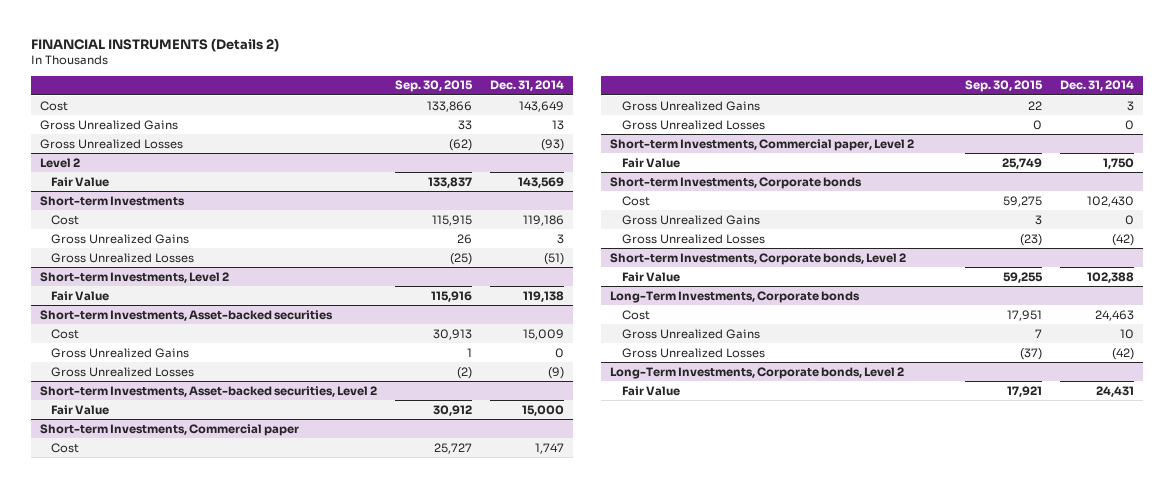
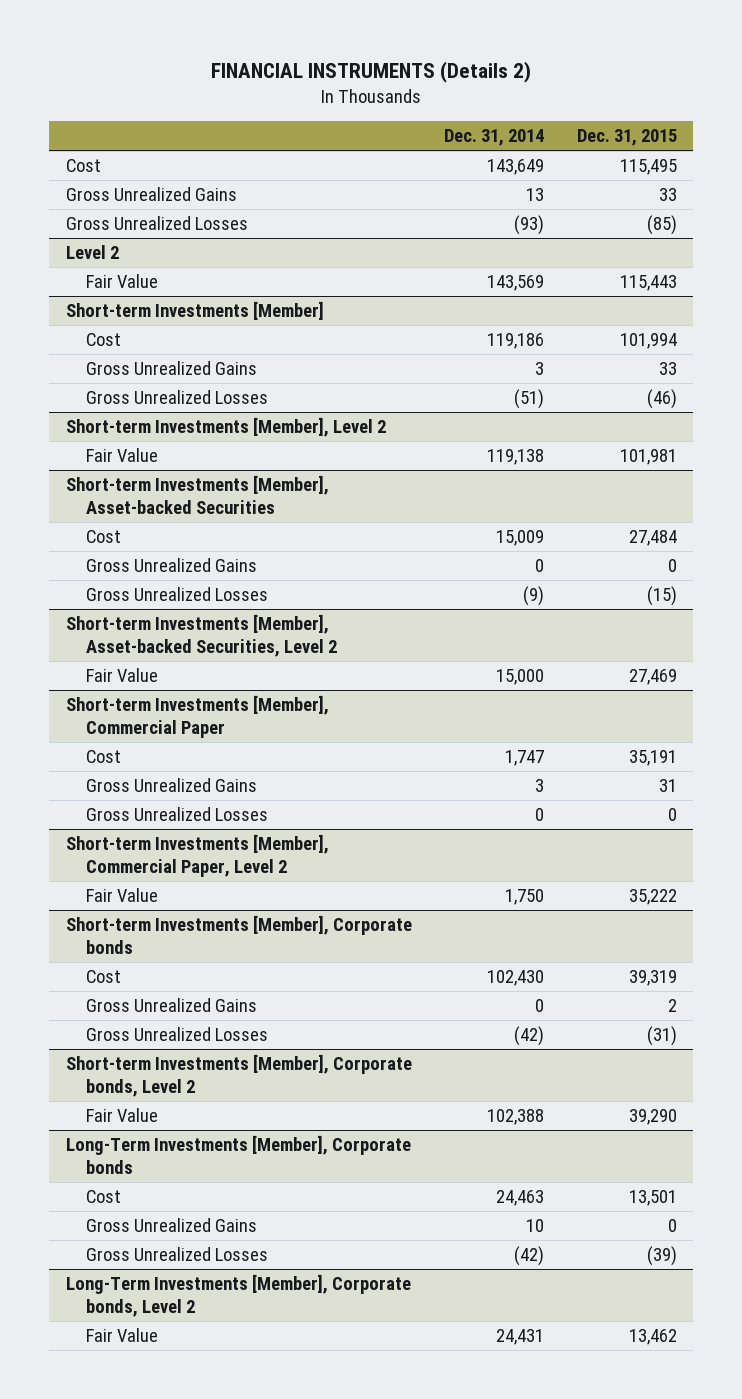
[394,80,473,93] Sep. 30, 2015 -> none
none -> [576,129,677,147] Dec. 31, 2015
[39,195,185,206] Short-term Investments -> [65,301,324,321] Short-term Investments [Member]
[39,271,229,283] Short-term Investments, Level 2 -> [65,417,386,438] Short-term Investments [Member], Level 2
[39,309,333,321] Short-term Investments, Asset-backed securities -> [65,475,329,515] Short-term Investments [Member], Asset-backed Securities
[39,385,377,397] Short-term Investments, Asset-backed securities, Level 2 -> [65,614,337,658] Short-term Investments [Member], Asset-backed Securities, Level 2
[39,423,299,436] Short-term Investments, Commercial paper -> [65,695,329,739] Short-term Investments [Member], Commercial Paper
[610,138,915,151] Short-term Investments, Commercial paper, Level 2 -> [65,834,329,878] Short-term Investments [Member], Commercial Paper, Level 2
[610,176,863,189] Short-term Investments, Corporate bonds -> [65,915,412,955] Short-term Investments [Member], Corporate bonds
[610,252,907,265] Short-term Investments, Corporate bonds, Level 2 -> [65,1054,412,1098] Short-term Investments [Member], Corporate bonds, Level 2
[610,290,861,303] Long-Term Investments, Corporate bonds -> [65,1135,411,1175] Long-Term Investments [Member], Corporate bonds
[610,366,905,379] Long-Term Investments, Corporate bonds, Level 2 -> [65,1274,411,1318] Long-Term Investments [Member], Corporate bonds, Level 2

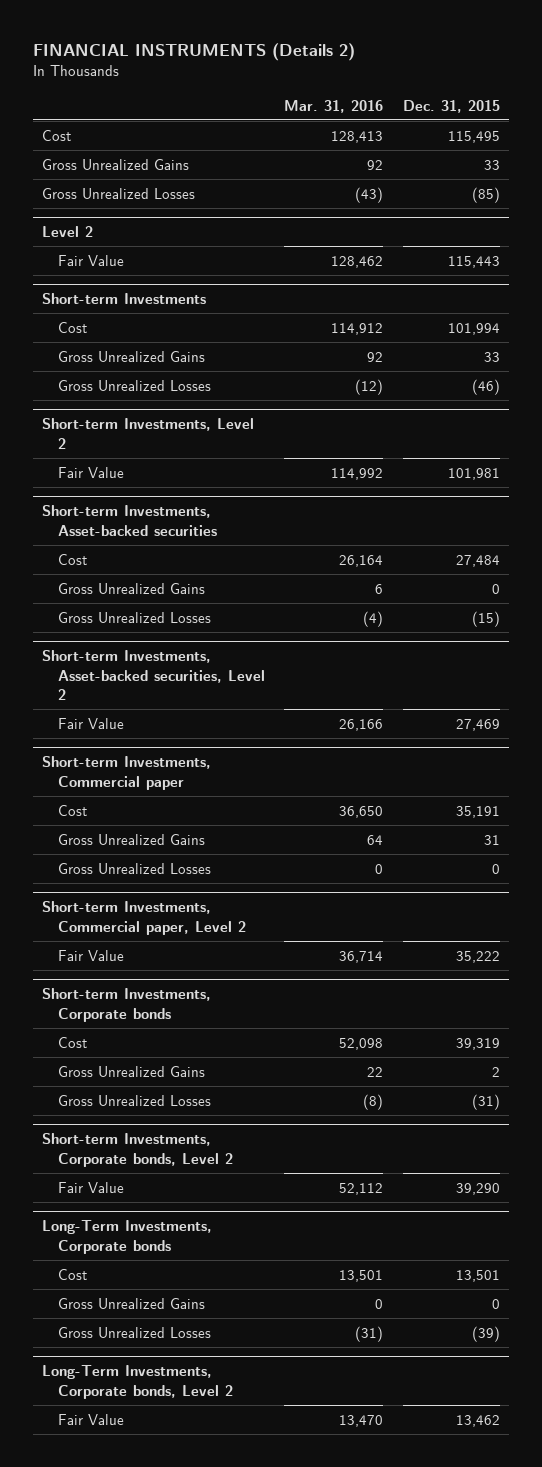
[444,129,545,147] Dec. 31, 2014 -> none
none -> [284,99,384,113] Mar. 31, 2016
[65,301,324,321] Short-term Investments [Member] -> [42,293,207,305] Short-term Investments
[65,417,386,438] Short-term Investments [Member], Level 2 -> [42,418,255,449] Short-term Investments, Level 2
[65,475,329,515] Short-term Investments [Member], Asset-backed Securities -> [42,505,217,536] Short-term Investments, Asset-backed securities
[65,614,337,658] Short-term Investments [Member], Asset-backed Securities, Level 2 -> [42,650,265,700] Short-term Investments, Asset-backed securities, Level 2
[65,695,329,739] Short-term Investments [Member], Commercial Paper -> [42,756,212,790] Short-term Investments, Commercial paper
[65,834,329,878] Short-term Investments [Member], Commercial Paper, Level 2 -> [42,901,246,935] Short-term Investments, Commercial paper, Level 2
[65,915,412,955] Short-term Investments [Member], Corporate bonds -> [42,988,212,1022] Short-term Investments, Corporate bonds
[65,1054,412,1098] Short-term Investments [Member], Corporate bonds, Level 2 -> [42,1133,233,1167] Short-term Investments, Corporate bonds, Level 2
[65,1135,411,1175] Long-Term Investments [Member], Corporate bonds -> [42,1220,213,1254] Long-Term Investments, Corporate bonds
[65,1274,411,1318] Long-Term Investments [Member], Corporate bonds, Level 2 -> [42,1365,233,1399] Long-Term Investments, Corporate bonds, Level 2

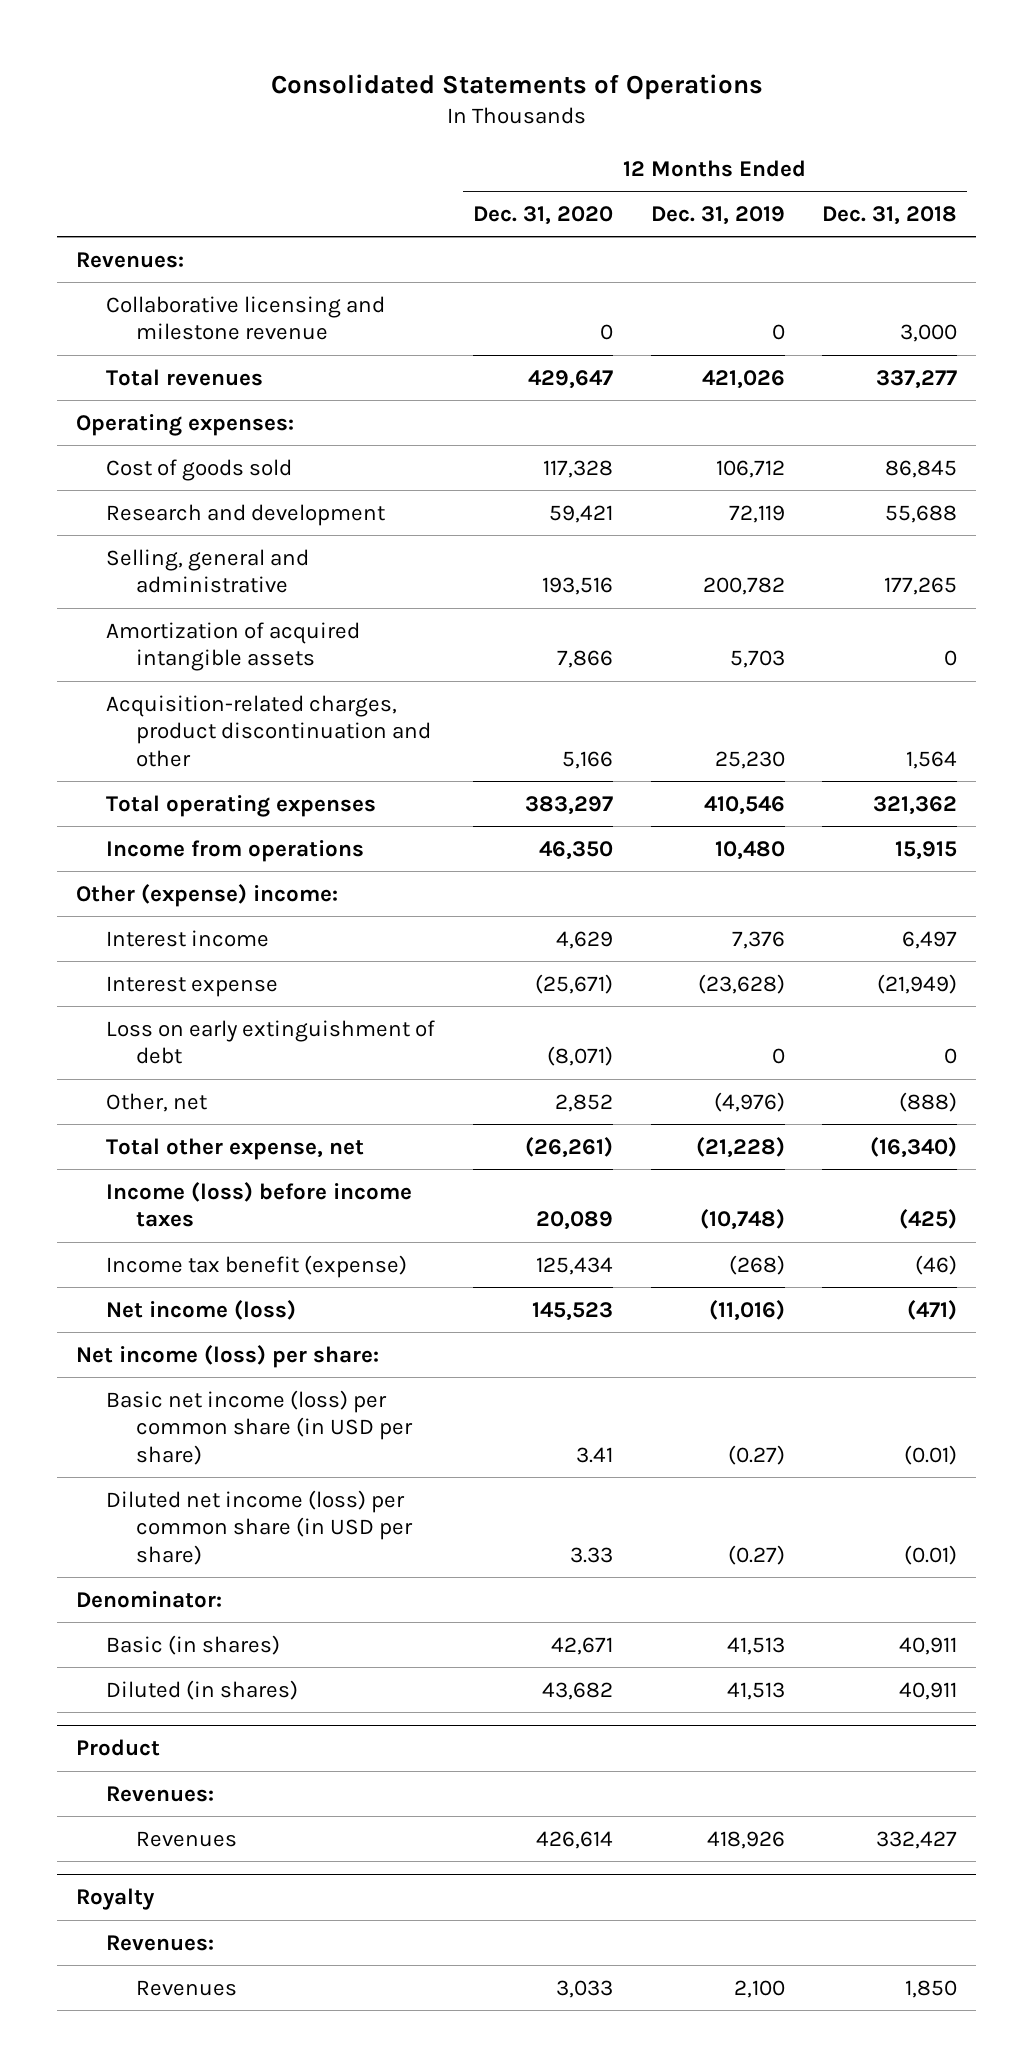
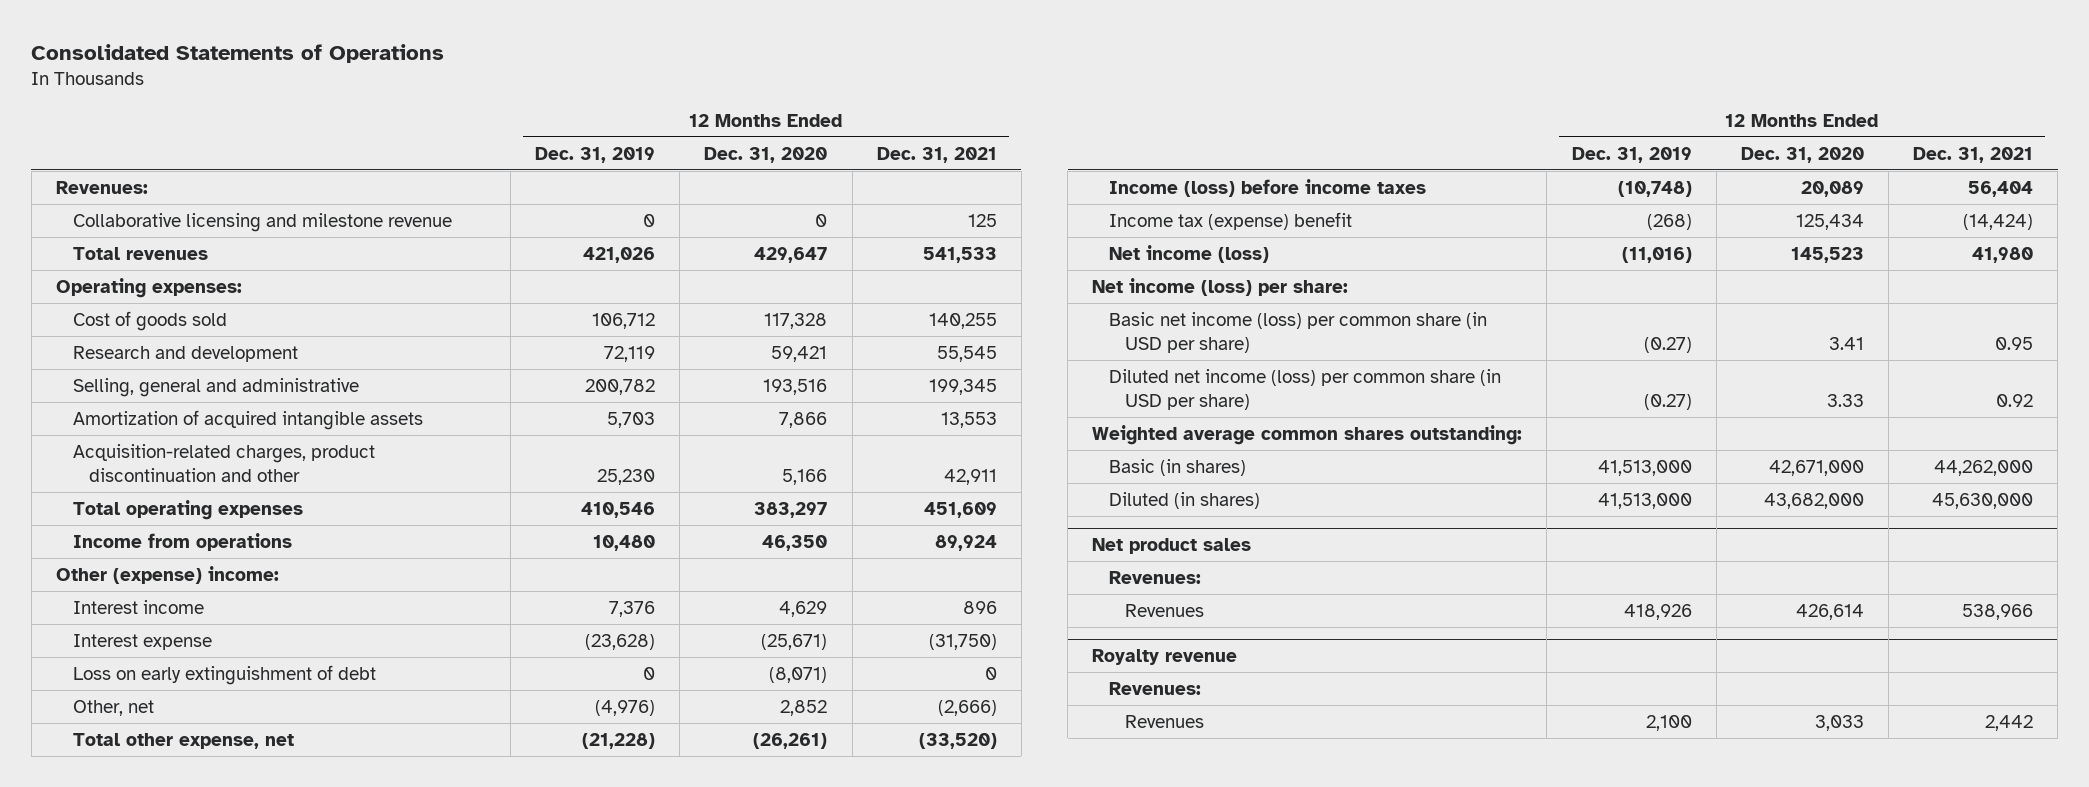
[822,205,958,225] Dec. 31, 2018 -> none
none -> [876,146,997,163] Dec. 31, 2021
[106,1254,408,1278] Income tax benefit (expense) -> [1108,211,1352,230] Income tax (expense) benefit
[76,1590,223,1608] Denominator: -> [1092,424,1523,445] Weighted average common shares outstanding:
[550,1636,613,1655] 42,671 -> [1768,459,1864,476] 42,671,000
[726,1636,785,1655] 41,513 -> [1597,459,1692,476] 41,513,000
[541,1681,613,1700] 43,682 -> [1763,492,1864,509] 43,682,000
[726,1681,785,1700] 41,513 -> [1597,492,1692,509] 41,513,000
[76,1739,161,1757] Product -> [1092,537,1252,554] Net product sales
[76,1888,156,1911] Royalty -> [1092,648,1238,665] Royalty revenue

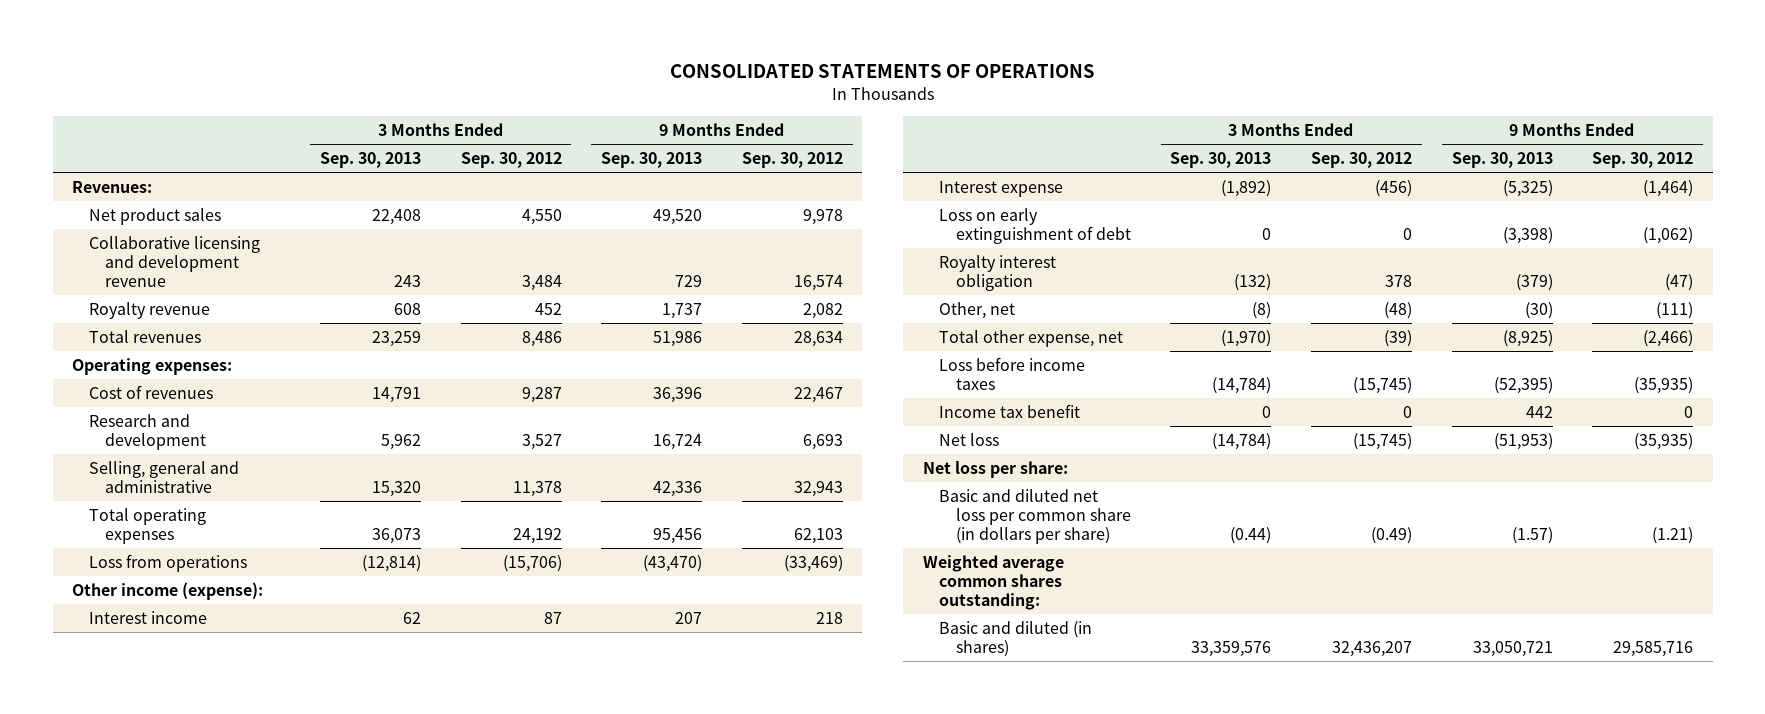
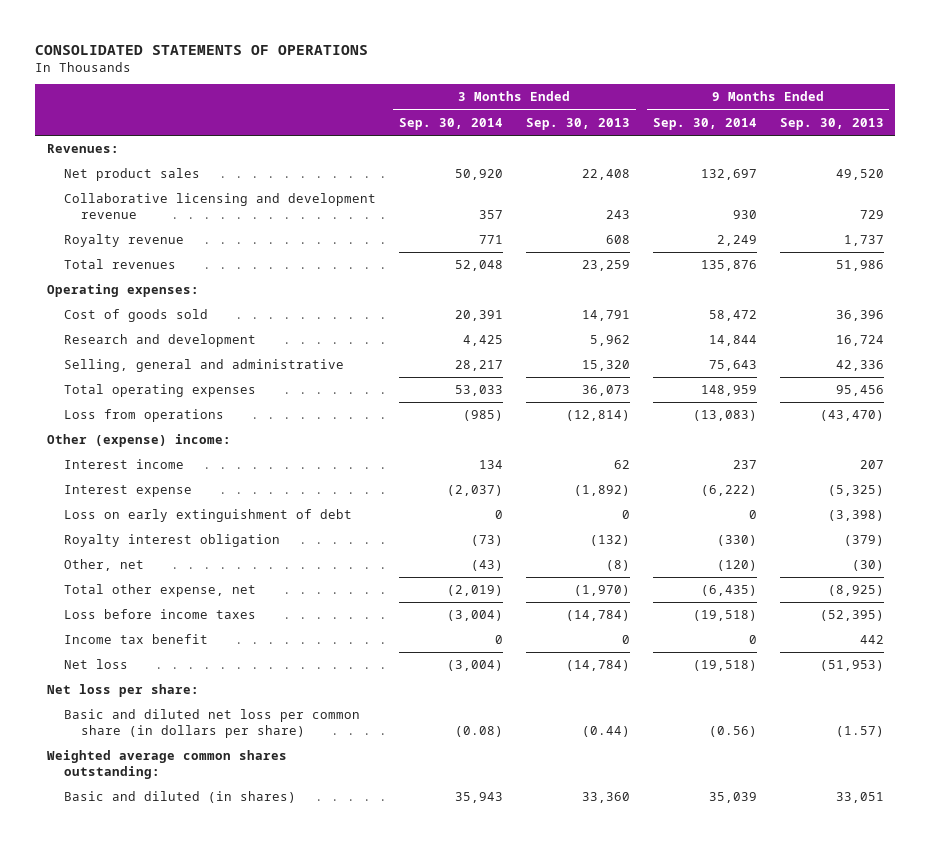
[460,152,562,169] Sep. 30, 2012 -> none
[741,152,843,169] Sep. 30, 2012 -> none
none -> [398,117,503,130] Sep. 30, 2014
none -> [652,117,757,130] Sep. 30, 2014
[88,385,213,400] Cost of revenues -> [63,309,208,323] Cost of goods sold
[72,582,264,601] Other income (expense): -> [46,434,231,448] Other (expense) income:
[1191,641,1272,658] 33,359,576 -> [581,792,630,804] 33,360
[1472,641,1553,658] 33,050,721 -> [835,792,884,804] 33,051

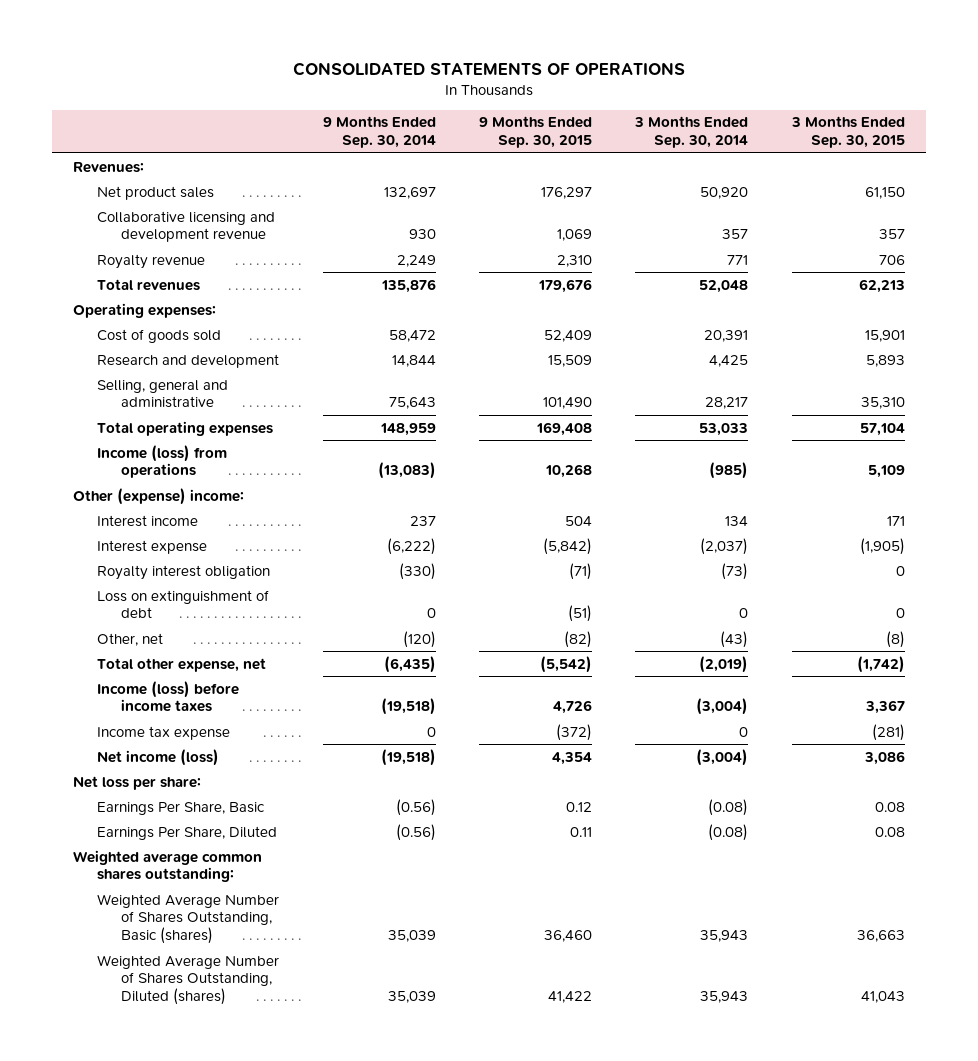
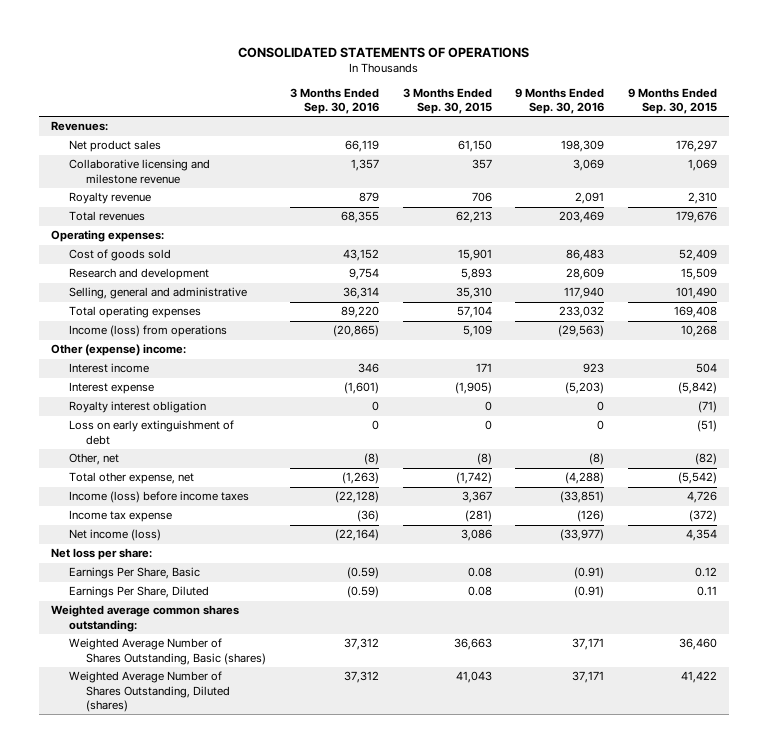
[322,116,436,149] 9 Months Ended Sep. 30, 2014 -> none
[634,116,749,149] 3 Months Ended Sep. 30, 2014 -> none
none -> [289,87,379,114] 3 Months Ended Sep. 30, 2016
none -> [515,87,605,114] 9 Months Ended Sep. 30, 2016
[97,210,276,243] Collaborative licensing and development revenue -> [68,159,210,184] Collaborative licensing and milestone revenue
[97,589,270,619] Loss on extinguishment of debt -> [68,420,234,445] Loss on early extinguishment of debt

